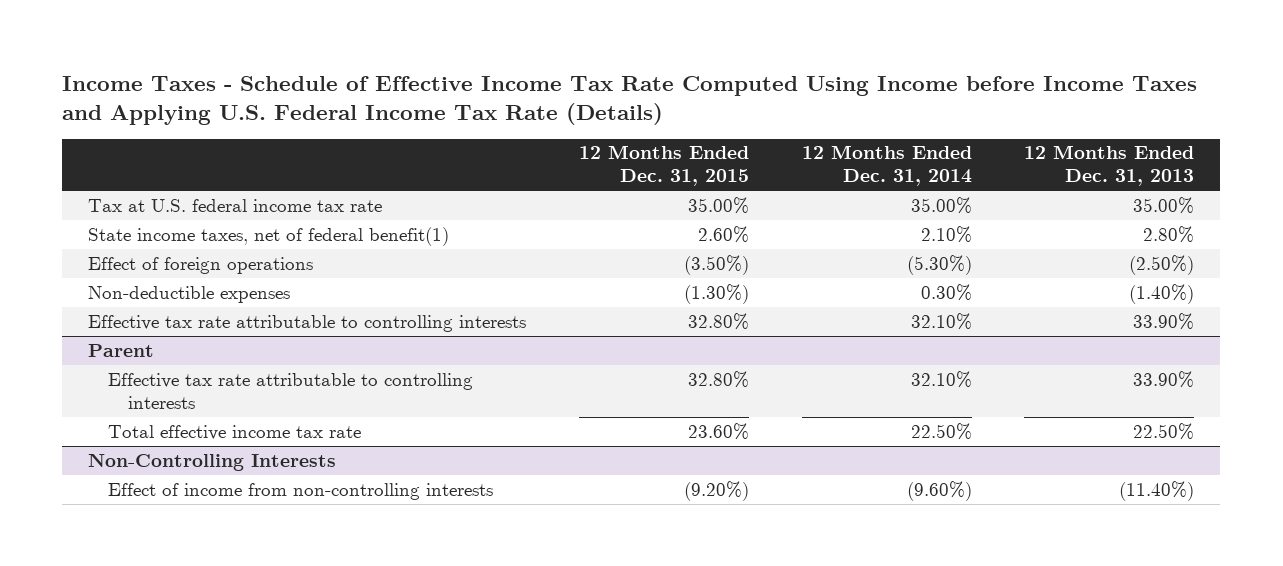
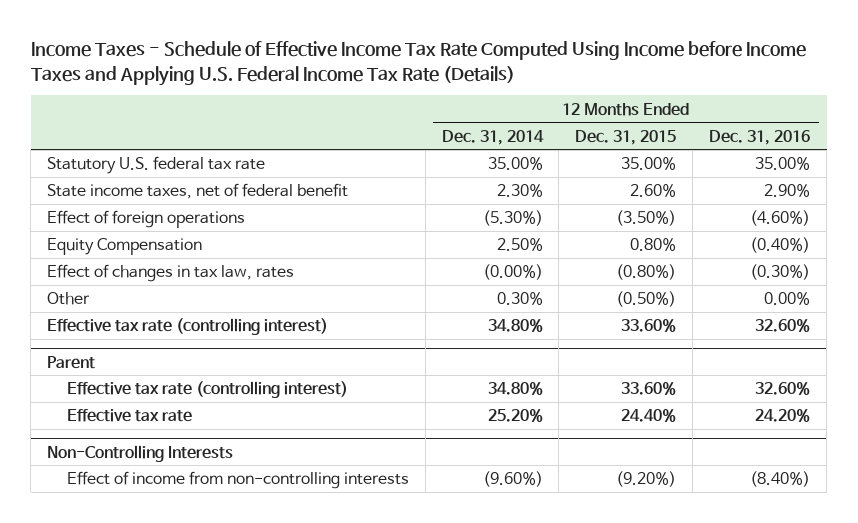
[1024,145,1195,187] 12 Months Ended Dec. 31, 2013 -> none
none -> [709,129,811,145] Dec. 31, 2016
[88,198,383,212] Tax at U.S. federal income tax rate -> [47,156,266,175] Statutory U.S. federal tax rate
[88,226,450,246] State income taxes, net of federal benefit(1) -> [47,183,349,200] State income taxes, net of federal benefit
[920,225,972,243] 2.10% -> [496,184,543,198] 2.30%
[88,285,291,303] Non-deductible expenses -> none
none -> [47,238,203,256] Equity Compensation
none -> [47,264,295,283] Effect of changes in tax law, rates
none -> [47,292,91,306] Other
[88,314,527,332] Effective tax rate attributable to controlling interests -> [47,318,329,336] Effective tax rate (controlling interest)
[688,312,750,330] 32.80% -> [621,319,677,333] 33.60%
[910,312,972,330] 32.10% -> [487,319,543,333] 34.80%
[108,372,474,409] Effective tax rate attributable to controlling interests -> [66,381,348,399] Effective tax rate (controlling interest)
[688,370,750,388] 32.80% -> [621,382,677,396] 33.60%
[910,370,972,388] 32.10% -> [487,382,543,396] 34.80%
[108,424,362,440] Total effective income tax rate -> [66,409,192,423] Effective tax rate
[688,422,750,440] 23.60% -> [621,409,677,423] 24.40%
[910,422,972,440] 22.50% -> [487,409,543,423] 25.20%

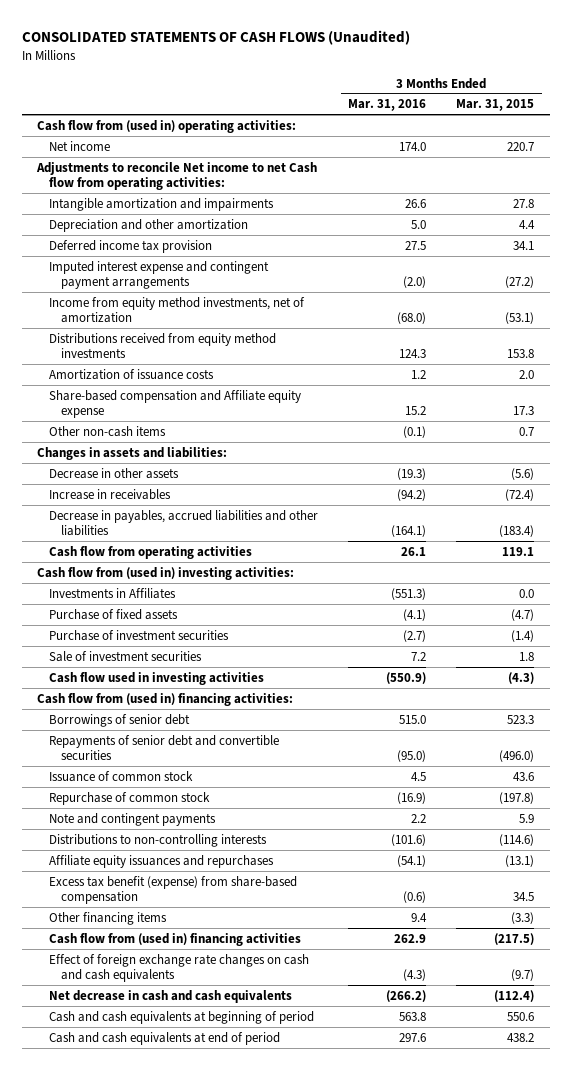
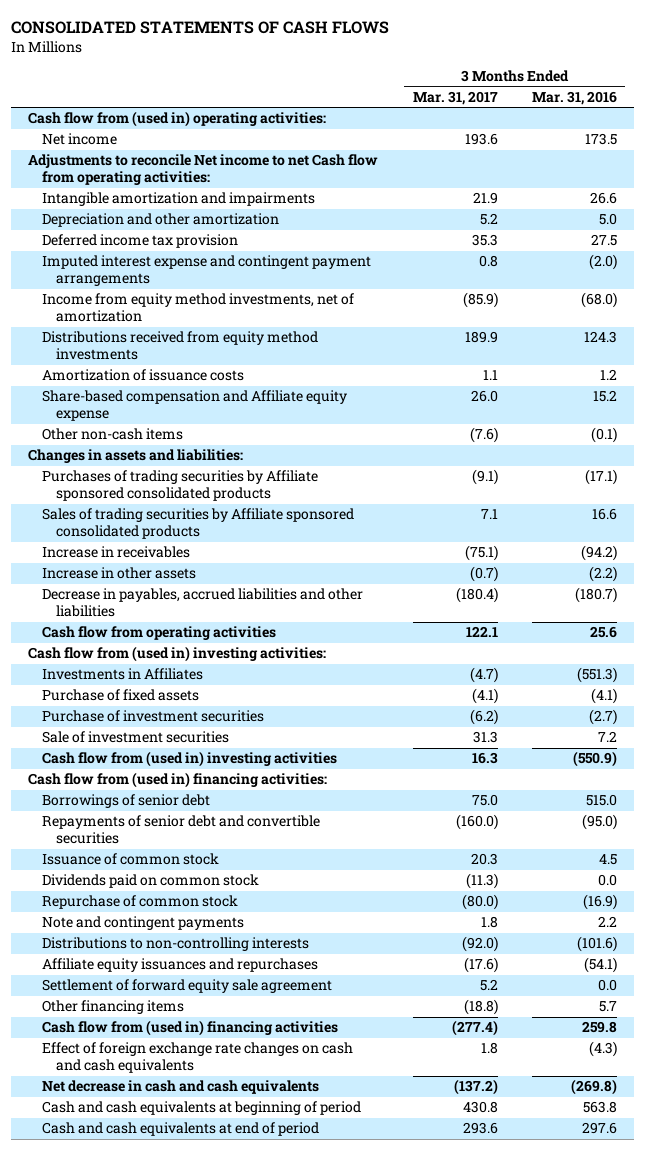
[21,30,410,46] CONSOLIDATED STATEMENTS OF CASH FLOWS (Unaudited) -> [11,20,390,34] CONSOLIDATED STATEMENTS OF CASH FLOWS
[456,99,535,112] Mar. 31, 2015 -> none
none -> [412,90,498,105] Mar. 31, 2017
[399,141,427,151] 174.0 -> [584,133,617,146] 173.5
[48,467,179,479] Decrease in other assets -> none
none -> [42,470,319,502] Purchases of trading securities by Affiliate sponsored consolidated products
none -> [42,508,355,540] Sales of trading securities by Affiliate sponsored consolidated products
none -> [42,567,197,580] Increase in other assets
[391,525,427,538] (164.1) -> [574,587,617,604] (180.7)
[401,546,427,556] 26.1 -> [589,626,617,639] 25.6
[48,671,264,685] Cash flow used in investing activities -> [42,751,338,768] Cash flow from (used in) investing activities
none -> [42,874,260,889] Dividends paid on common stock
[48,875,297,905] Excess tax benefit (expense) from share-based compensation -> none
none -> [42,979,333,994] Settlement of forward equity sale agreement
[411,912,428,922] 9.4 -> [598,1001,617,1013] 5.7
[394,933,427,943] 262.9 -> [581,1021,617,1034] 259.8
[386,989,427,1002] (266.2) -> [570,1079,617,1096] (269.8)

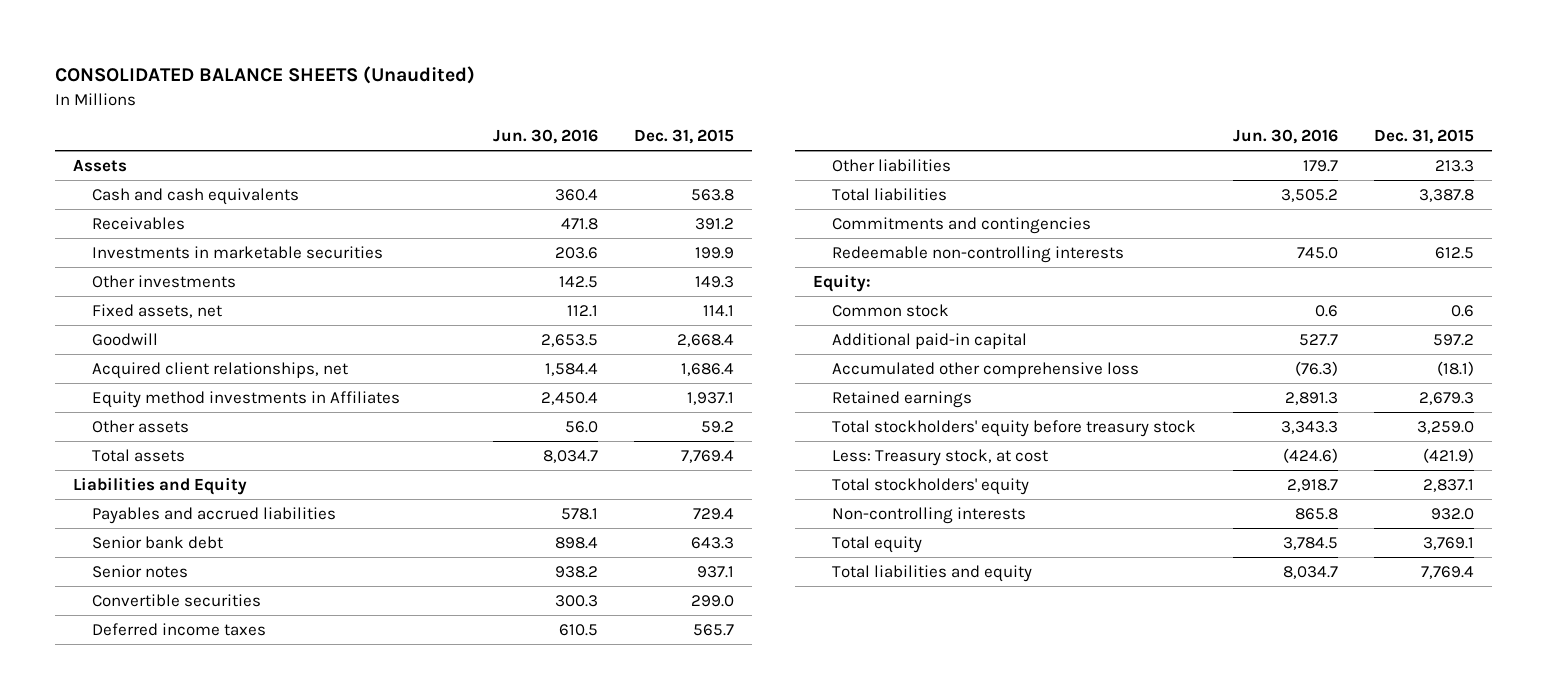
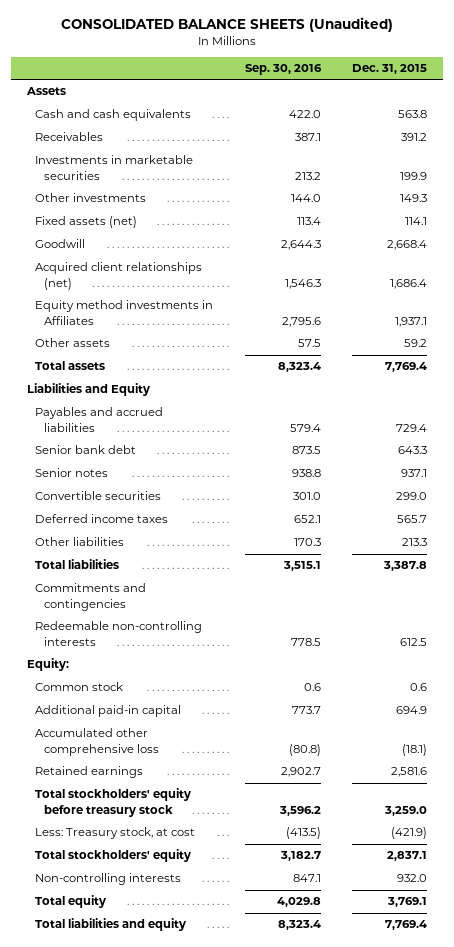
[492,129,598,145] Jun. 30, 2016 -> none
none -> [244,64,322,76] Sep. 30, 2016
[92,303,223,318] Fixed assets, net -> [35,216,138,229] Fixed assets (net)
[92,361,349,379] Acquired client relationships, net -> [35,262,203,290] Acquired client relationships (net)
[1433,333,1475,346] 597.2 -> [396,706,428,715] 694.9
[1419,391,1475,405] 2,679.3 -> [391,767,428,778] 2,581.6

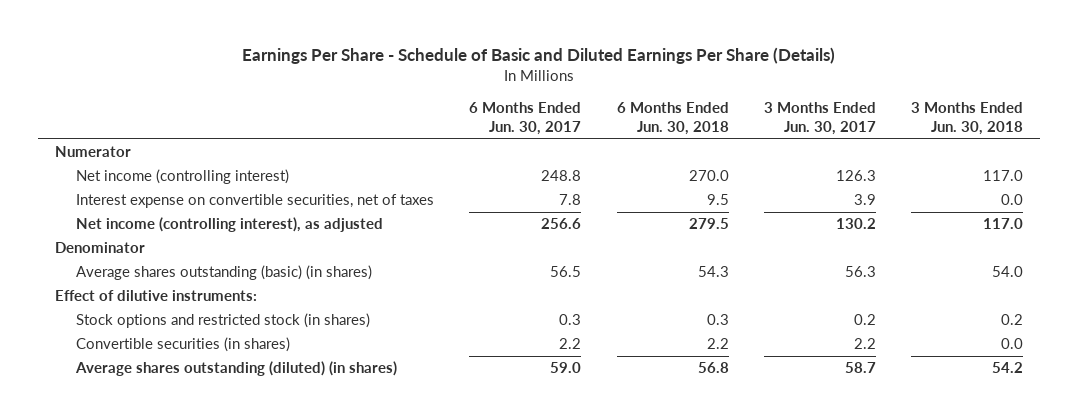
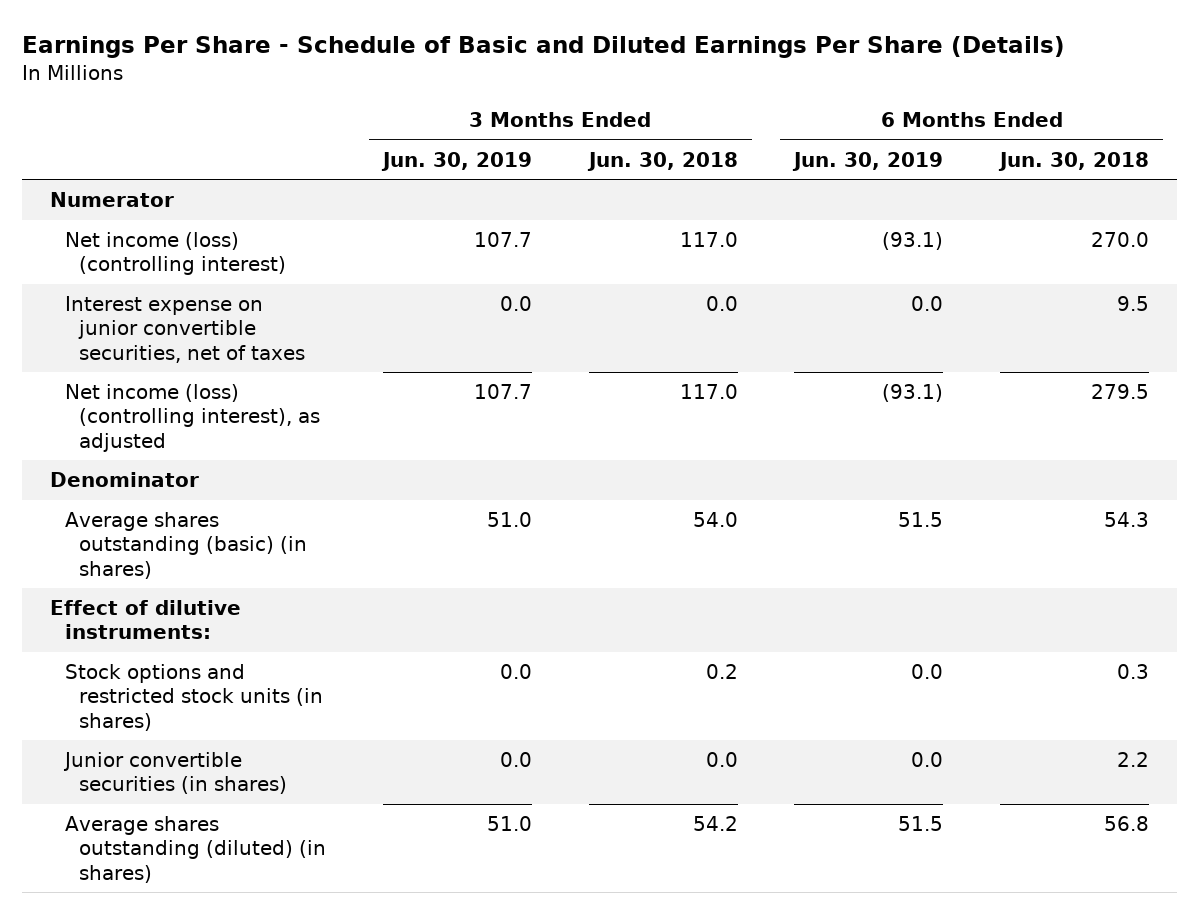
[469,102,582,136] 6 Months Ended Jun. 30, 2017 -> none
[763,102,876,136] 3 Months Ended Jun. 30, 2017 -> none
none -> [381,151,533,171] Jun. 30, 2019
none -> [792,151,944,171] Jun. 30, 2019
[76,169,290,185] Net income (controlling interest) -> [64,232,287,276] Net income (loss) (controlling interest)
[76,194,435,209] Interest expense on convertible securities, net of taxes -> [64,296,306,363] Interest expense on junior convertible securities, net of taxes
[76,217,384,233] Net income (controlling interest), as adjusted -> [64,384,321,452] Net income (loss) (controlling interest), as adjusted
[76,313,371,329] Stock options and restricted stock (in shares) -> [64,664,324,731] Stock options and restricted stock units (in shares)
[76,337,291,353] Convertible securities (in shares) -> [62,752,288,795] Junior convertible securities (in shares)

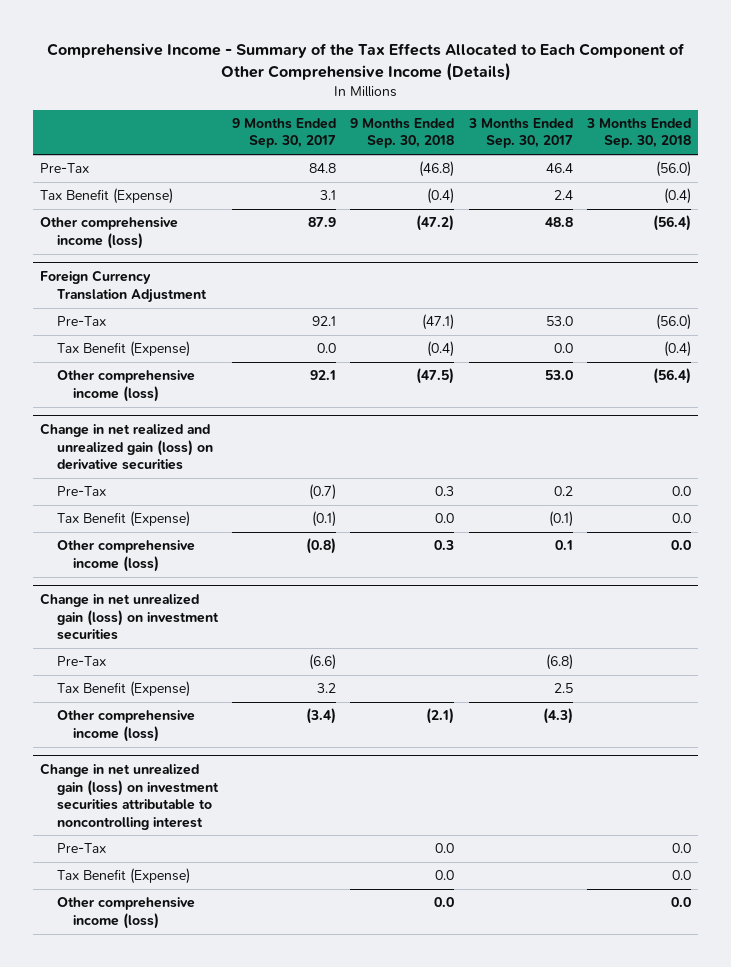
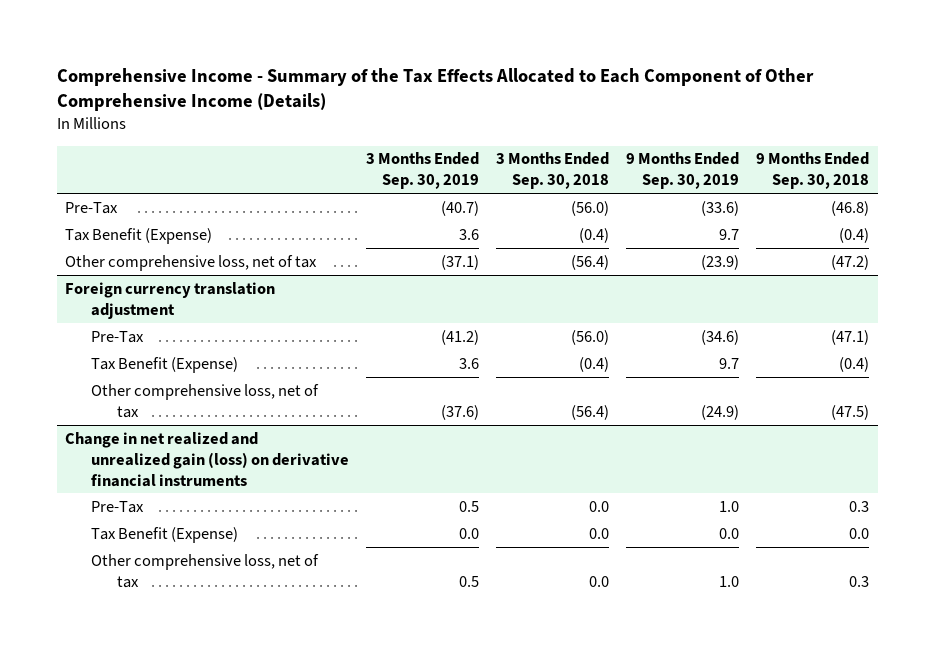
[231,118,336,149] 9 Months Ended Sep. 30, 2017 -> none
[467,118,573,149] 3 Months Ended Sep. 30, 2017 -> none
none -> [366,152,480,190] 3 Months Ended Sep. 30, 2019
none -> [626,152,740,190] 9 Months Ended Sep. 30, 2019
[40,217,179,249] Other comprehensive income (loss) -> [65,254,318,271] Other comprehensive loss, net of tax
[40,270,207,303] Foreign Currency Translation Adjustment -> [65,281,276,319] Foreign currency translation adjustment
[56,370,195,402] Other comprehensive income (loss) -> [91,383,320,418] Other comprehensive loss, net of tax
[40,423,213,471] Change in net realized and unrealized gain (loss) on derivative securities -> [65,431,350,487] Change in net realized and unrealized gain (loss) on derivative financial instruments
[40,593,219,641] Change in net unrealized gain (loss) on investment securities -> none
[56,656,106,667] Pre-Tax -> none
[56,681,190,698] Tax Benefit (Expense) -> none
[56,710,195,742] Other comprehensive income (loss) -> none
[40,763,219,830] Change in net unrealized gain (loss) on investment securities attributable to noncontrolling interest -> none
[56,843,106,854] Pre-Tax -> none
[56,868,190,885] Tax Benefit (Expense) -> none
[56,897,195,929] Other comprehensive income (loss) -> none
[56,540,195,572] Other comprehensive income (loss) -> [91,553,320,588] Other comprehensive loss, net of tax

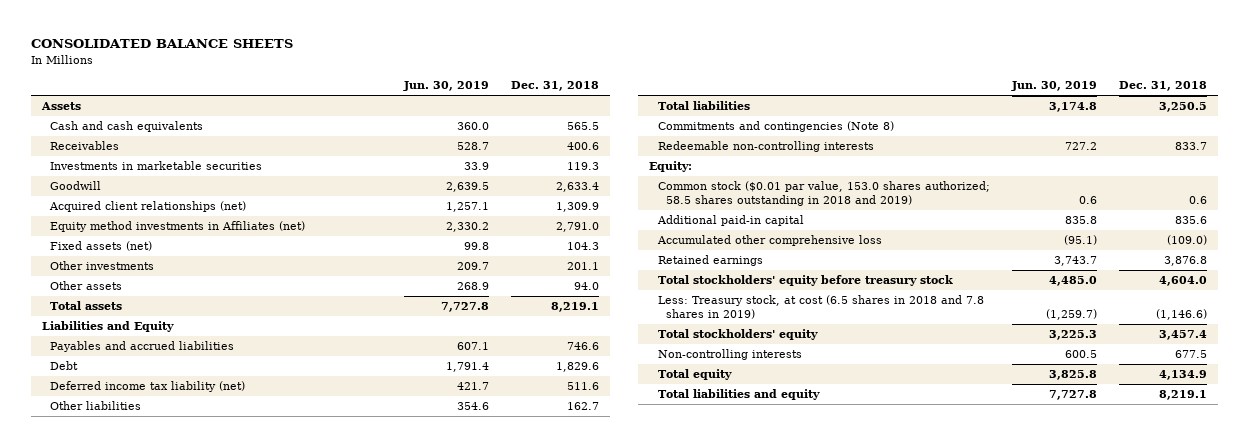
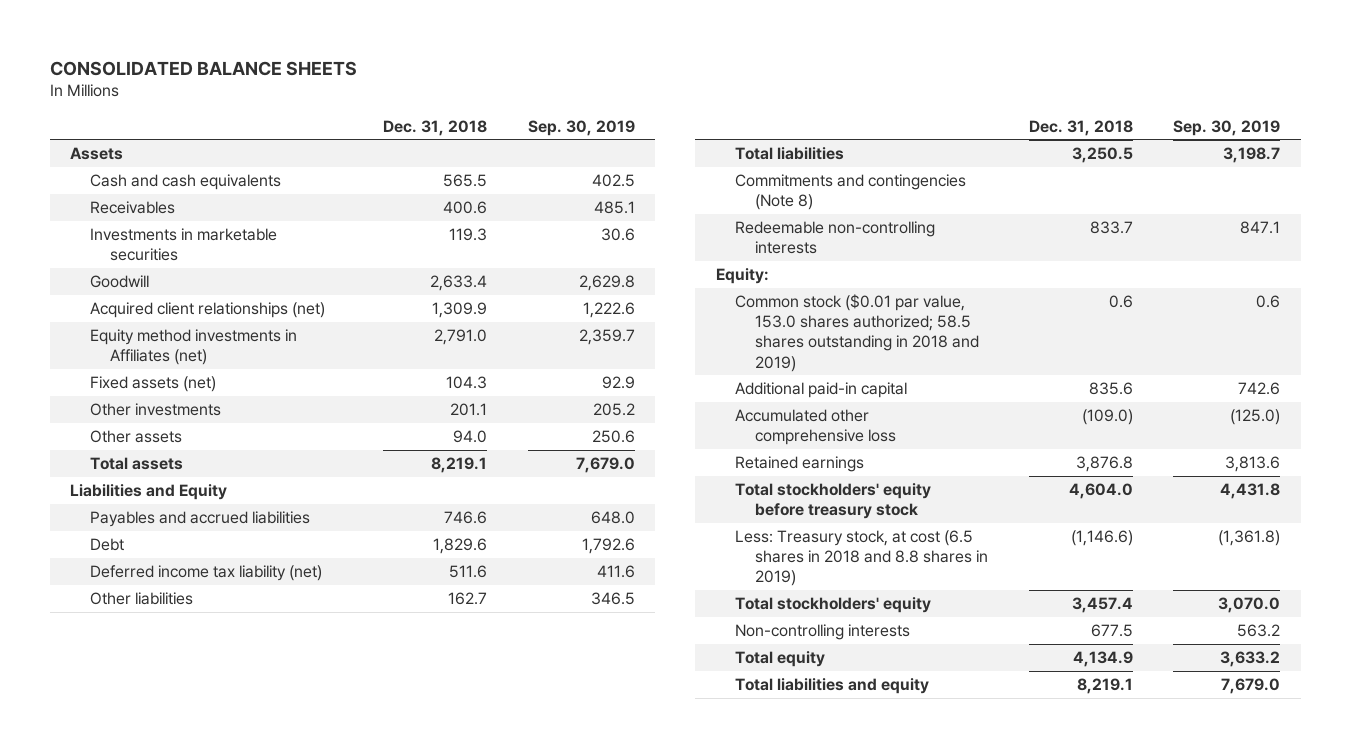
[403,80,490,91] Jun. 30, 2019 -> none
none -> [527,119,635,136] Sep. 30, 2019
[657,295,984,319] Less: Treasury stock, at cost (6.5 shares in 2018 and 7.8 shares in 2019) -> [735,530,988,587] Less: Treasury stock, at cost (6.5 shares in 2018 and 8.8 shares in 2019)

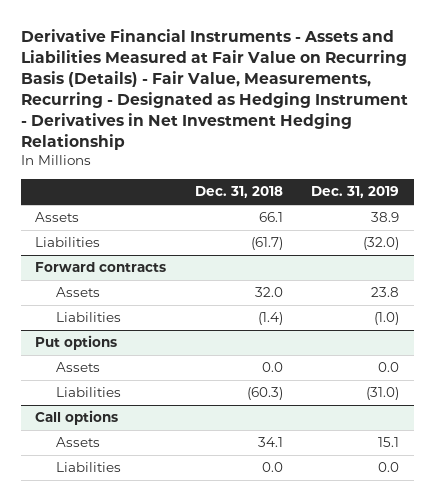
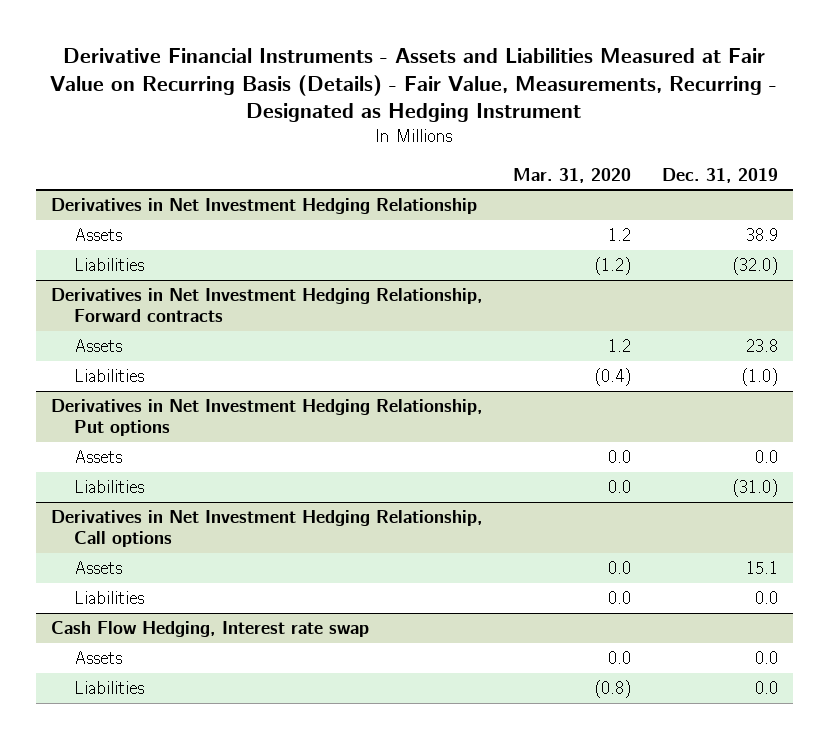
[20,29,408,151] Derivative Financial Instruments - Assets and Liabilities Measured at Fair Value on Recurring Basis (Details) - Fair Value, Measurements, Recurring - Designated as Hedging Instrument - Derivatives in Net Investment Hedging Relationship -> [50,48,778,123] Derivative Financial Instruments - Assets and Liabilities Measured at Fair Value on Recurring Basis (Details) - Fair Value, Measurements, Recurring - Designated as Hedging Instrument
[194,186,283,199] Dec. 31, 2018 -> none
none -> [513,167,632,183] Mar. 31, 2020
none -> [50,197,477,214] Derivatives in Net Investment Hedging Relationship
[35,262,167,273] Forward contracts -> none
none -> [50,287,483,323] Derivatives in Net Investment Hedging Relationship, Forward contracts
[35,335,118,351] Put options -> none
none -> [50,398,483,437] Derivatives in Net Investment Hedging Relationship, Put options
[35,410,119,426] Call options -> none
none -> [50,509,483,548] Derivatives in Net Investment Hedging Relationship, Call options
none -> [50,620,369,637] Cash Flow Hedging, Interest rate swap
none -> [73,650,122,664] Assets
none -> [73,680,144,694] Liabilities

